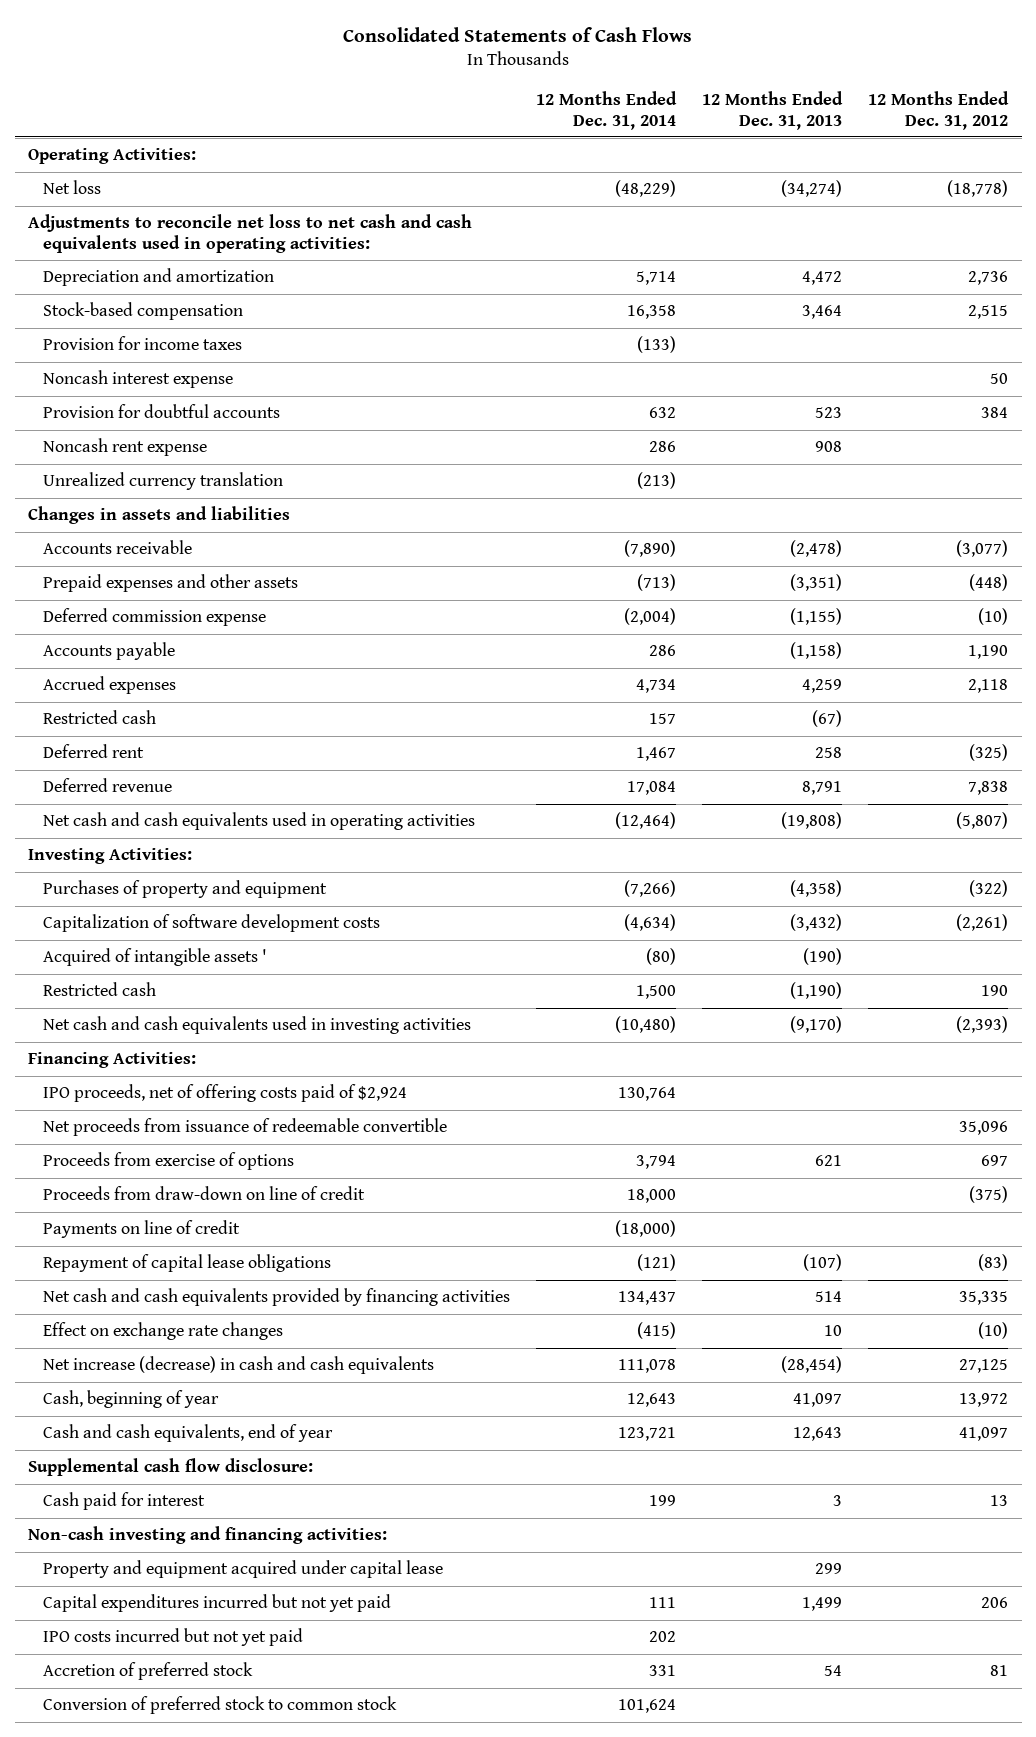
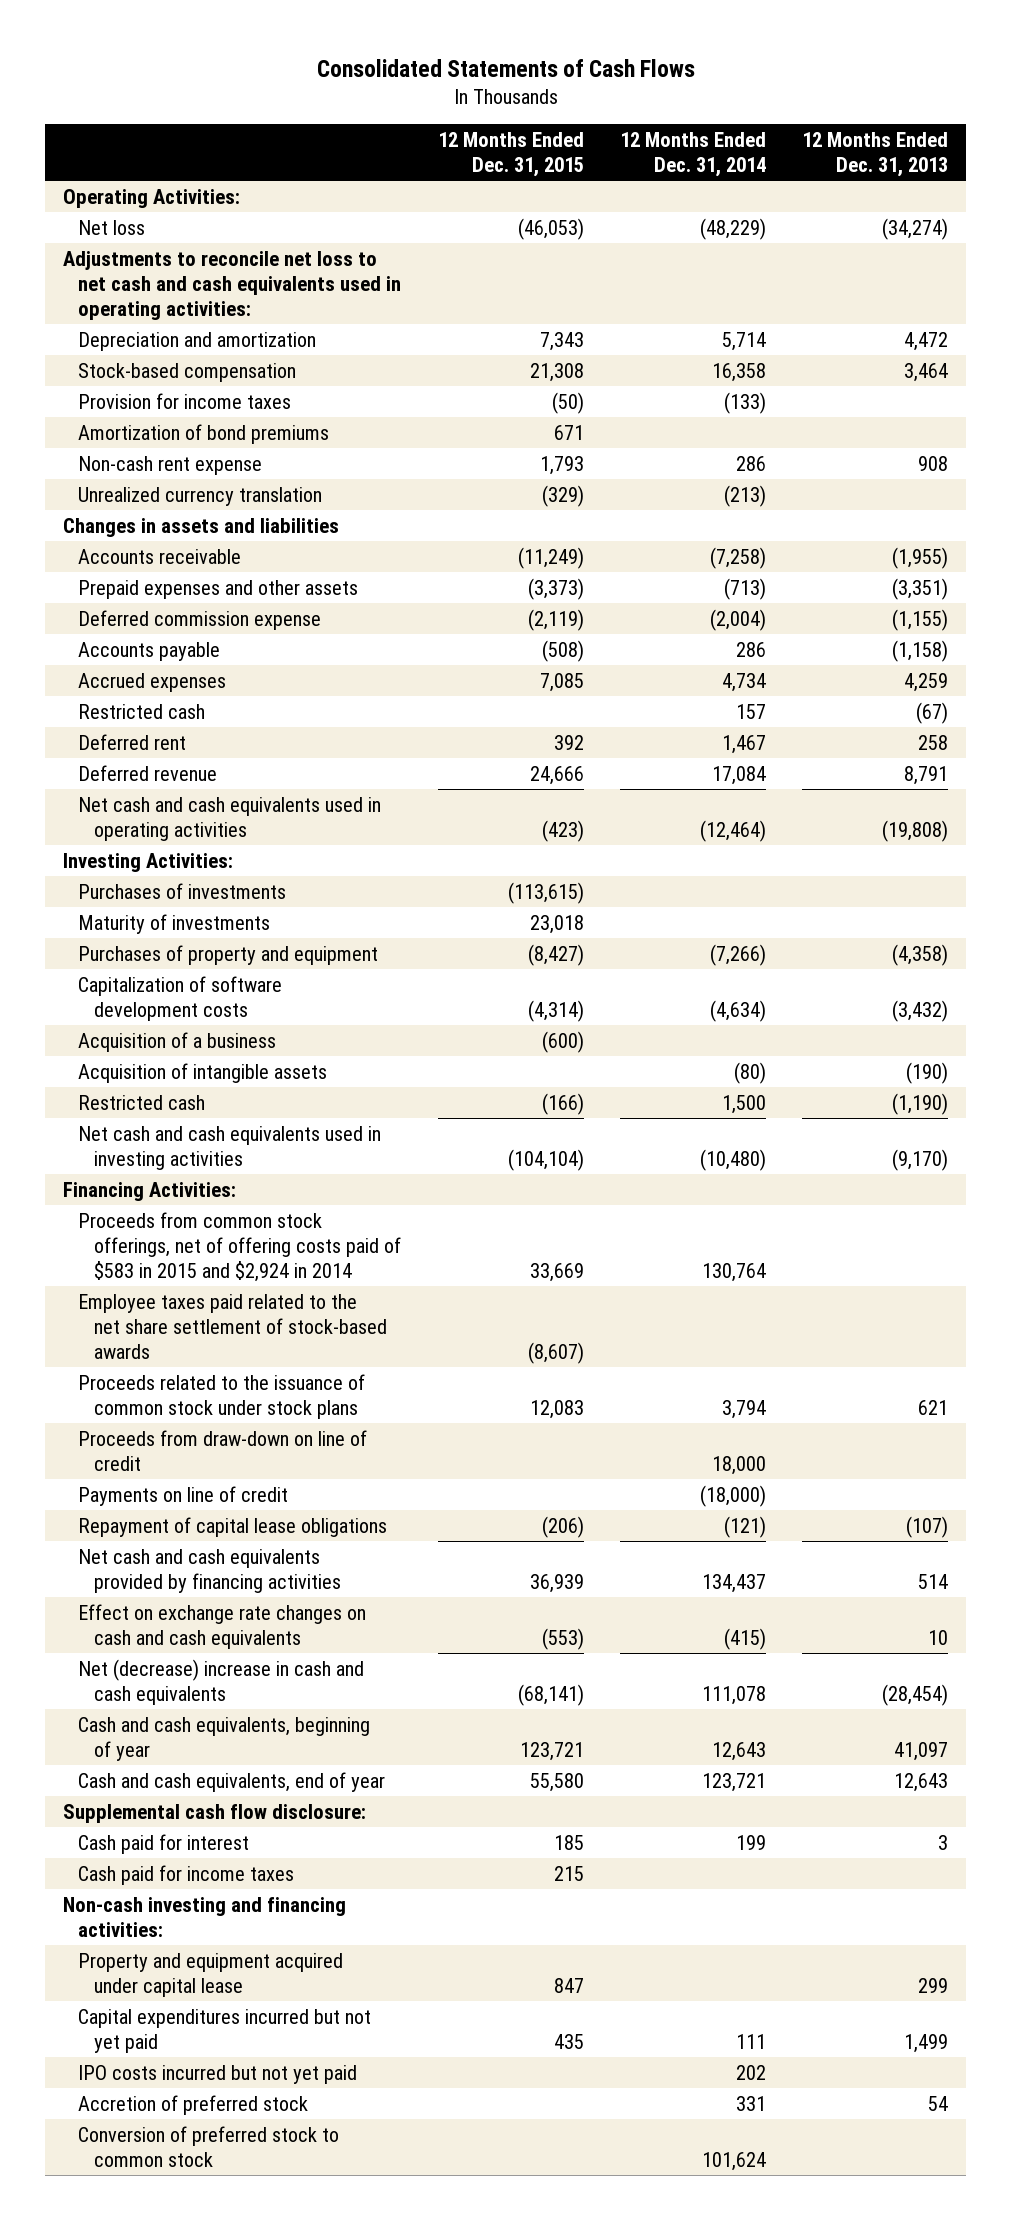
[868,91,1010,130] 12 Months Ended Dec. 31, 2012 -> none
none -> [437,131,584,177] 12 Months Ended Dec. 31, 2015
[42,370,233,389] Noncash interest expense -> none
[42,404,280,419] Provision for doubtful accounts -> none
none -> [78,423,330,444] Amortization of bond premiums
[42,438,207,457] Noncash rent expense -> [78,455,263,475] Non-cash rent expense
[623,540,676,558] (7,890) -> [709,546,766,569] (7,258)
[790,540,843,558] (2,478) -> [891,546,948,569] (1,955)
none -> [78,882,287,899] Purchases of investments
none -> [78,913,271,934] Maturity of investments
none -> [78,1031,277,1052] Acquisition of a business
[42,948,267,967] Acquired of intangible assets ' -> [78,1062,328,1083] Acquisition of intangible assets
[42,1118,447,1137] Net proceeds from issuance of redeemable convertible -> none
[42,1084,407,1103] IPO proceeds, net of offering costs paid of $2,924 -> [78,1211,401,1282] Proceeds from common stock offerings, net of offering costs paid of $583 in 2015 and $2,924 in 2014
none -> [78,1293,387,1359] Employee taxes paid related to the net share settlement of stock-based awards
[42,1152,294,1171] Proceeds from exercise of options -> [78,1373,366,1419] Proceeds related to the issuance of common stock under stock plans
[42,1322,283,1341] Effect on exchange rate changes -> [78,1603,367,1649] Effect on exchange rate changes on cash and cash equivalents
[42,1356,434,1375] Net increase (decrease) in cash and cash equivalents -> [78,1658,365,1705] Net (decrease) increase in cash and cash equivalents
[42,1390,219,1409] Cash, beginning of year -> [78,1716,371,1761] Cash and cash equivalents, beginning of year
none -> [78,1864,295,1885] Cash paid for income taxes

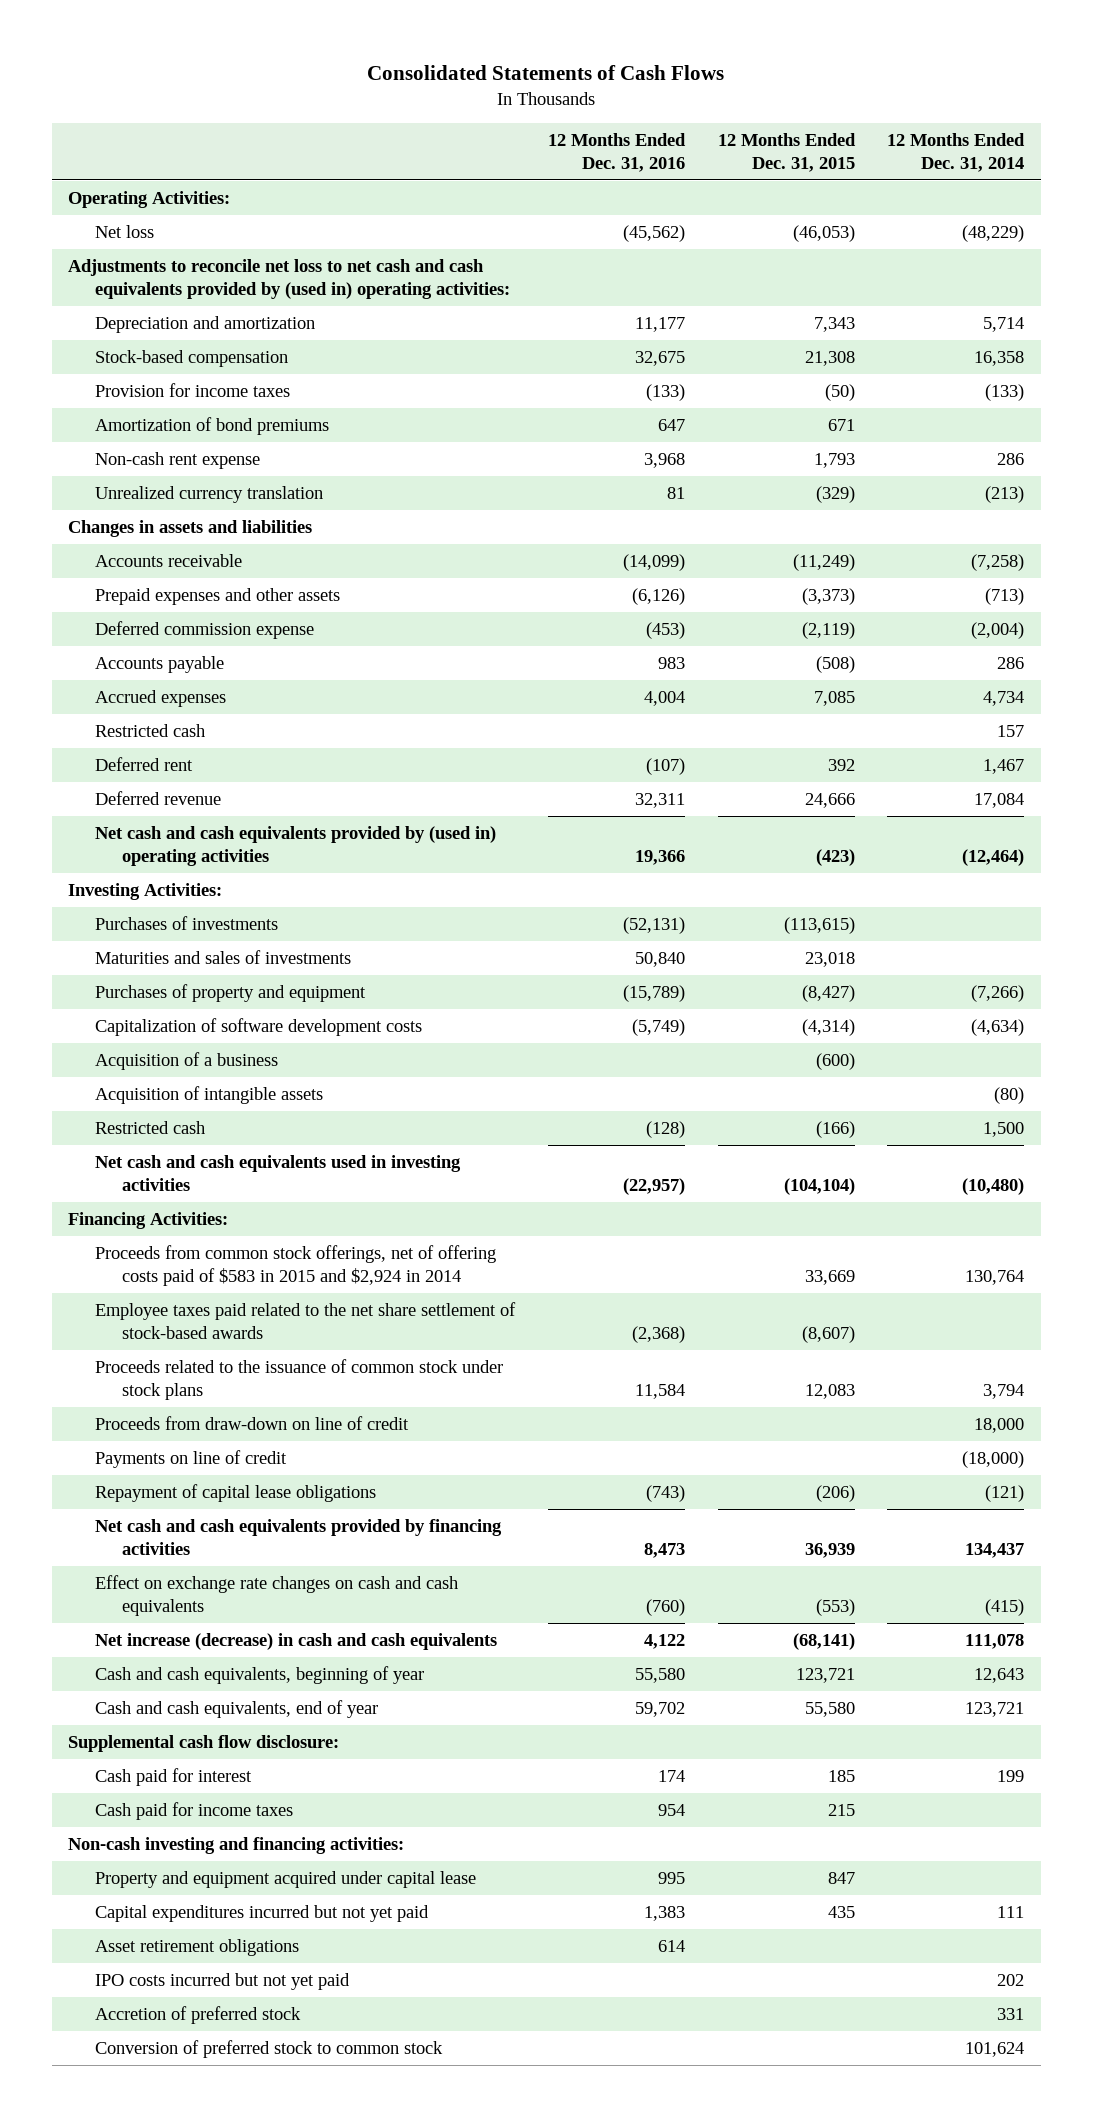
[801,131,948,177] 12 Months Ended Dec. 31, 2013 -> none
none -> [547,133,686,172] 12 Months Ended Dec. 31, 2016
[63,250,402,320] Adjustments to reconcile net loss to net cash and cash equivalents used in operating activities: -> [68,258,511,299] Adjustments to reconcile net loss to net cash and cash equivalents provided by (used in) operating activities:
[78,796,382,841] Net cash and cash equivalents used in operating activities -> [95,825,497,866] Net cash and cash equivalents provided by (used in) operating activities
[78,913,271,934] Maturity of investments -> [95,949,352,964] Maturities and sales of investments
[78,1658,365,1705] Net (decrease) increase in cash and cash equivalents -> [95,1632,498,1650] Net increase (decrease) in cash and cash equivalents
none -> [95,1938,300,1956] Asset retirement obligations

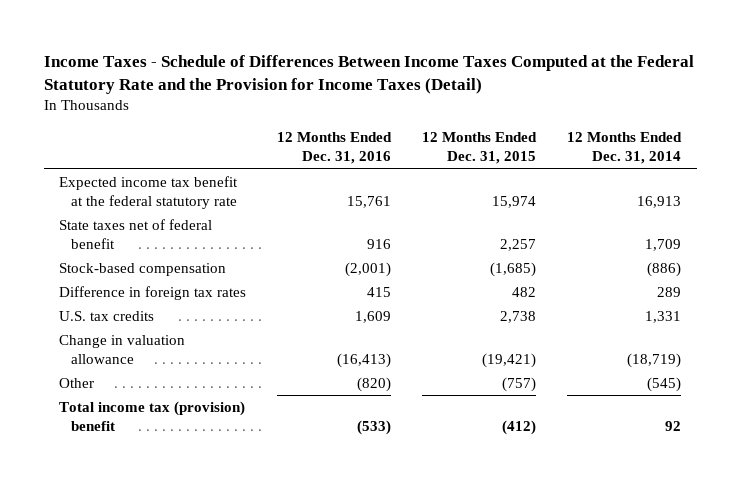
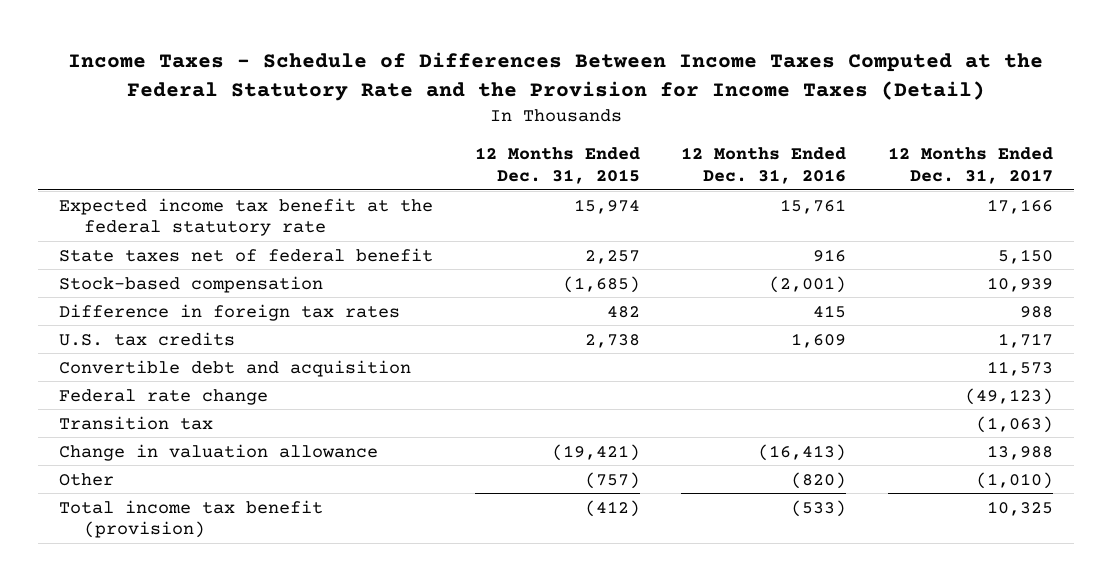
[567,132,683,165] 12 Months Ended Dec. 31, 2014 -> none
none -> [887,147,1053,184] 12 Months Ended Dec. 31, 2017
none -> [58,359,411,377] Convertible debt and acquisition
none -> [58,388,268,405] Federal rate change
none -> [58,415,213,430] Transition tax
[59,400,246,431] Total income tax (provision) benefit -> [58,499,323,539] Total income tax benefit (provision)

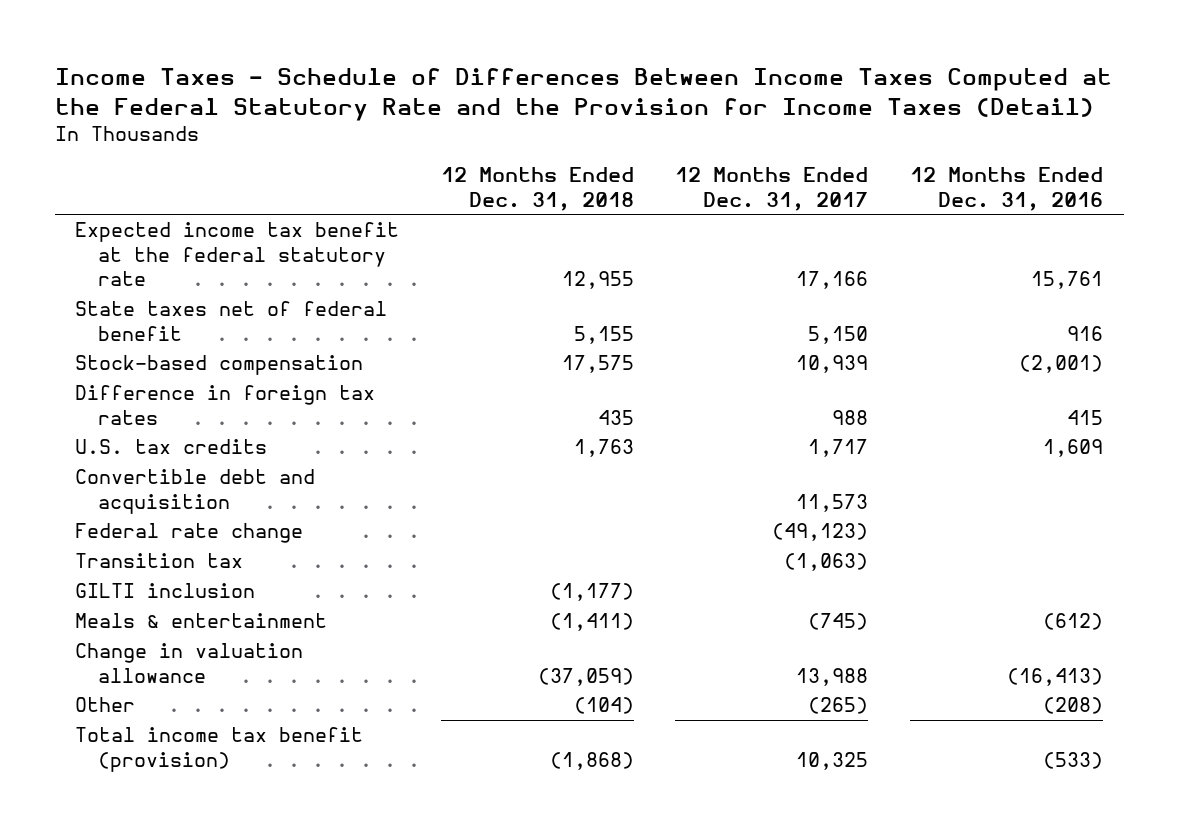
[474,147,640,184] 12 Months Ended Dec. 31, 2015 -> none
none -> [440,167,634,211] 12 Months Ended Dec. 31, 2018
none -> [75,583,256,599] GILTI inclusion
none -> [75,613,328,629] Meals & entertainment
[791,471,847,489] (820) -> [1043,697,1104,715] (208)
[975,471,1053,489] (1,010) -> [808,697,869,715] (265)

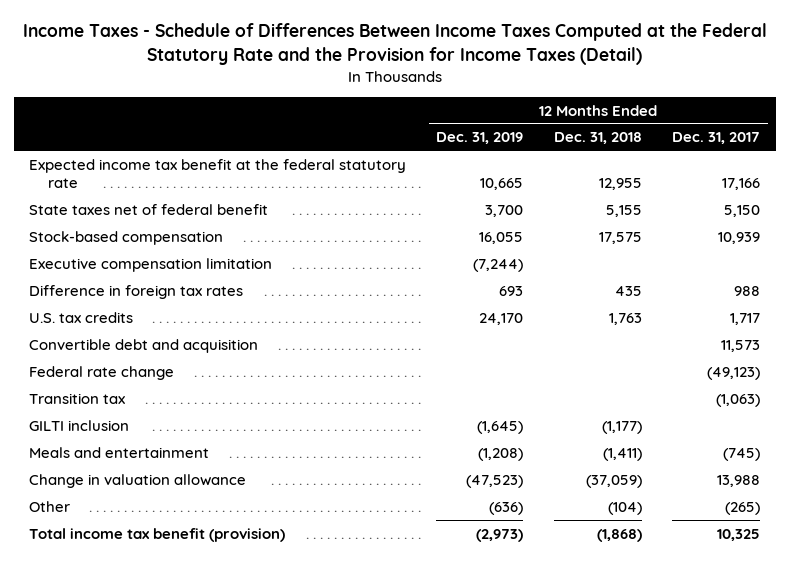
[910,167,1104,211] 12 Months Ended Dec. 31, 2016 -> none
none -> [436,132,524,145] Dec. 31, 2019
none -> [28,257,272,272] Executive compensation limitation
[75,613,328,629] Meals & entertainment -> [28,446,209,458] Meals and entertainment

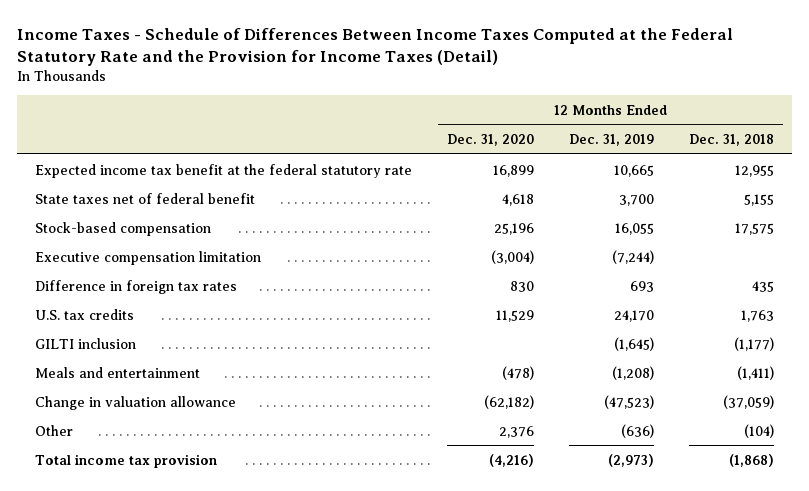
[672,132,761,145] Dec. 31, 2017 -> none
none -> [447,134,535,147] Dec. 31, 2020
[28,338,258,353] Convertible debt and acquisition -> none
[28,365,174,380] Federal rate change -> none
[28,392,125,404] Transition tax -> none
[28,527,285,542] Total income tax benefit (provision) -> [35,453,218,468] Total income tax provision

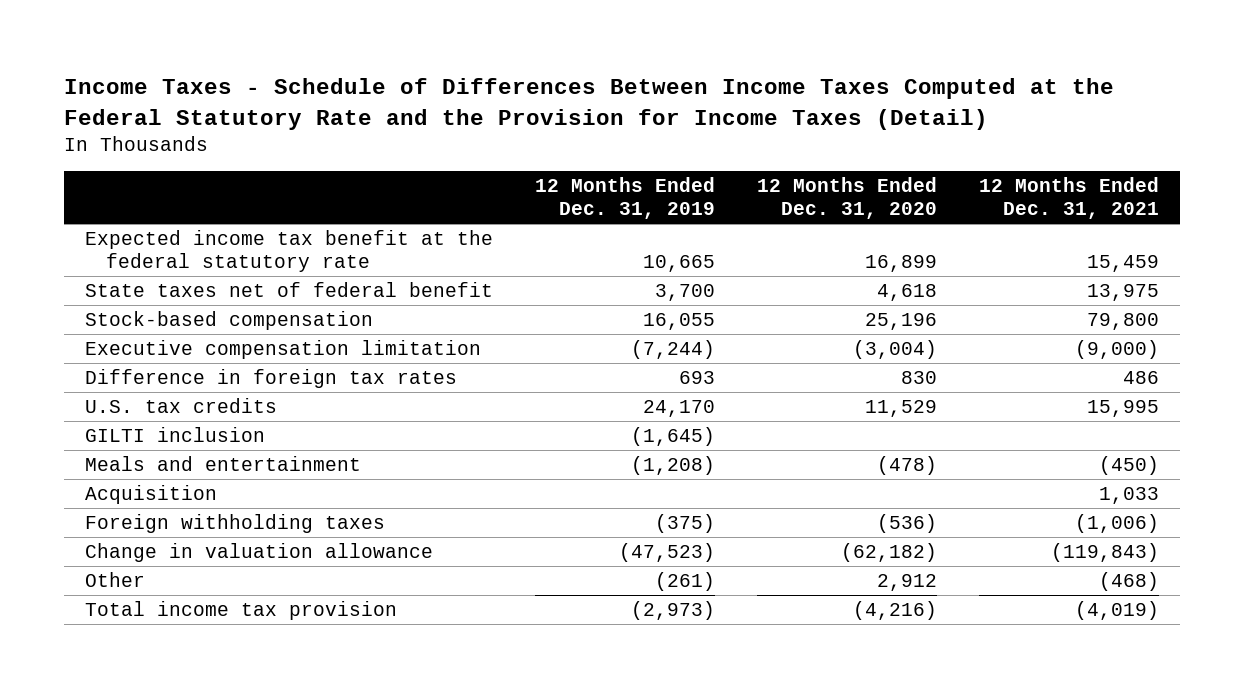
[689,134,775,147] Dec. 31, 2018 -> none
none -> [978,176,1159,220] 12 Months Ended Dec. 31, 2021
none -> [84,484,217,504] Acquisition
none -> [84,513,385,533] Foreign withholding taxes
[499,425,535,438] 2,376 -> [876,573,937,591] 2,912
[621,423,655,438] (636) -> [654,571,715,591] (261)

